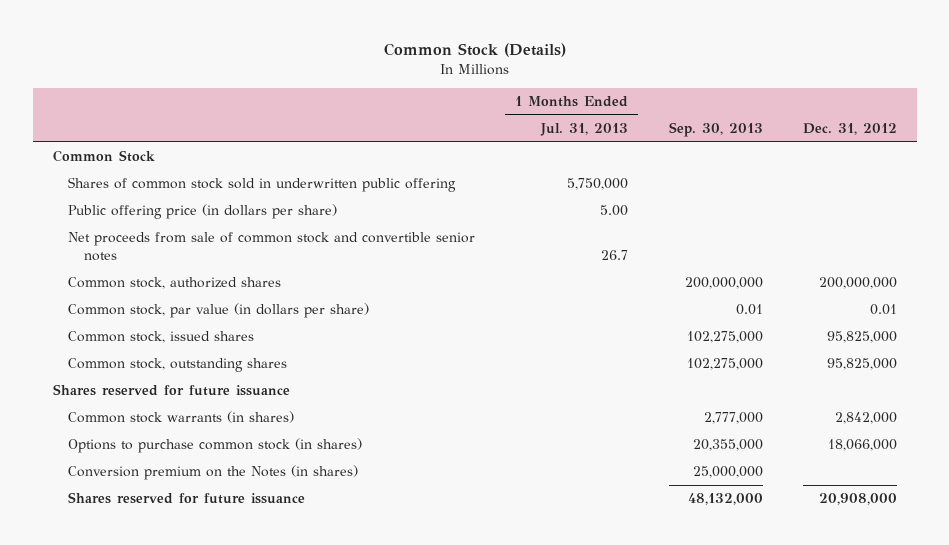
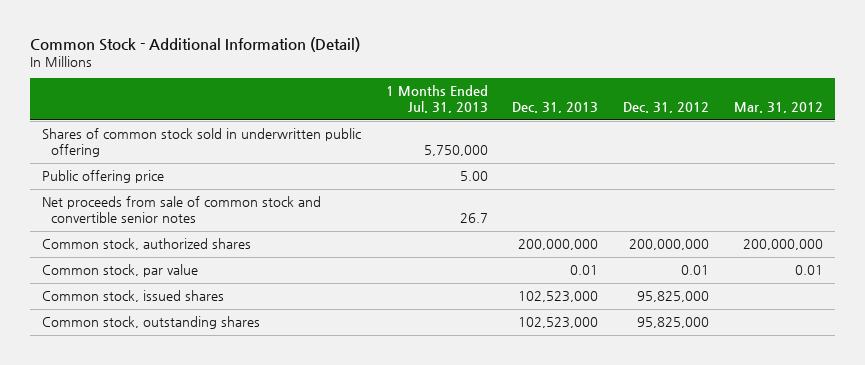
[383,42,566,57] Common Stock (Details) -> [29,36,360,52] Common Stock - Additional Information (Detail)
[668,122,763,138] Sep. 30, 2013 -> none
none -> [512,102,599,114] Dec. 31, 2013
none -> [733,102,823,114] Mar. 31, 2012
[52,150,155,163] Common Stock -> none
[68,204,338,220] Public offering price (in dollars per share) -> [41,170,164,184] Public offering price
[68,303,370,319] Common stock, par value (in dollars per share) -> [41,264,198,278] Common stock, par value
[52,384,290,397] Shares reserved for future issuance -> none
[68,411,295,424] Common stock warrants (in shares) -> none
[68,438,363,454] Options to purchase common stock (in shares) -> none
[68,465,359,481] Conversion premium on the Notes (in shares) -> none
[68,492,306,505] Shares reserved for future issuance -> none

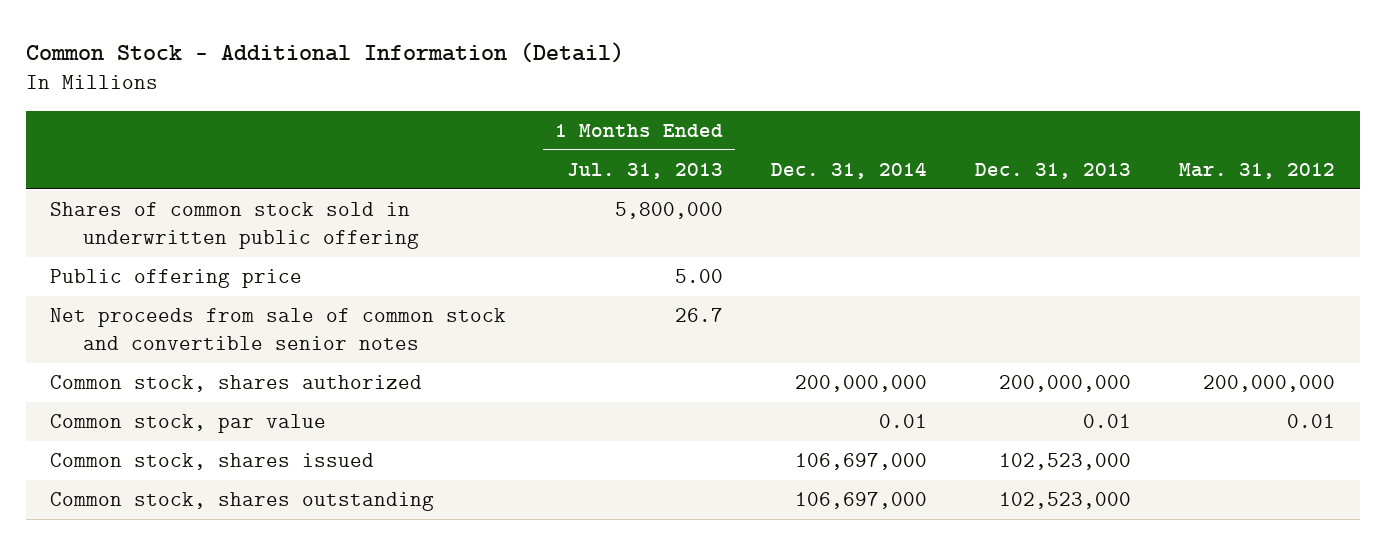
[623,102,710,114] Dec. 31, 2012 -> none
none -> [770,161,927,179] Dec. 31, 2014
[423,145,488,157] 5,750,000 -> [614,202,723,220] 5,800,000
[41,238,251,251] Common stock, authorized shares -> [50,375,423,393] Common stock, shares authorized
[41,290,224,303] Common stock, issued shares -> [50,453,375,471] Common stock, shares issued
[41,316,260,330] Common stock, outstanding shares -> [50,492,435,512] Common stock, shares outstanding

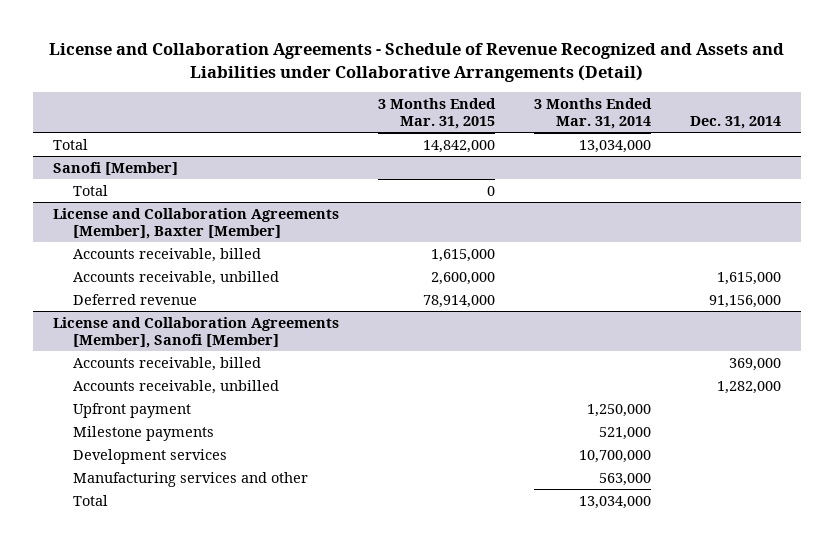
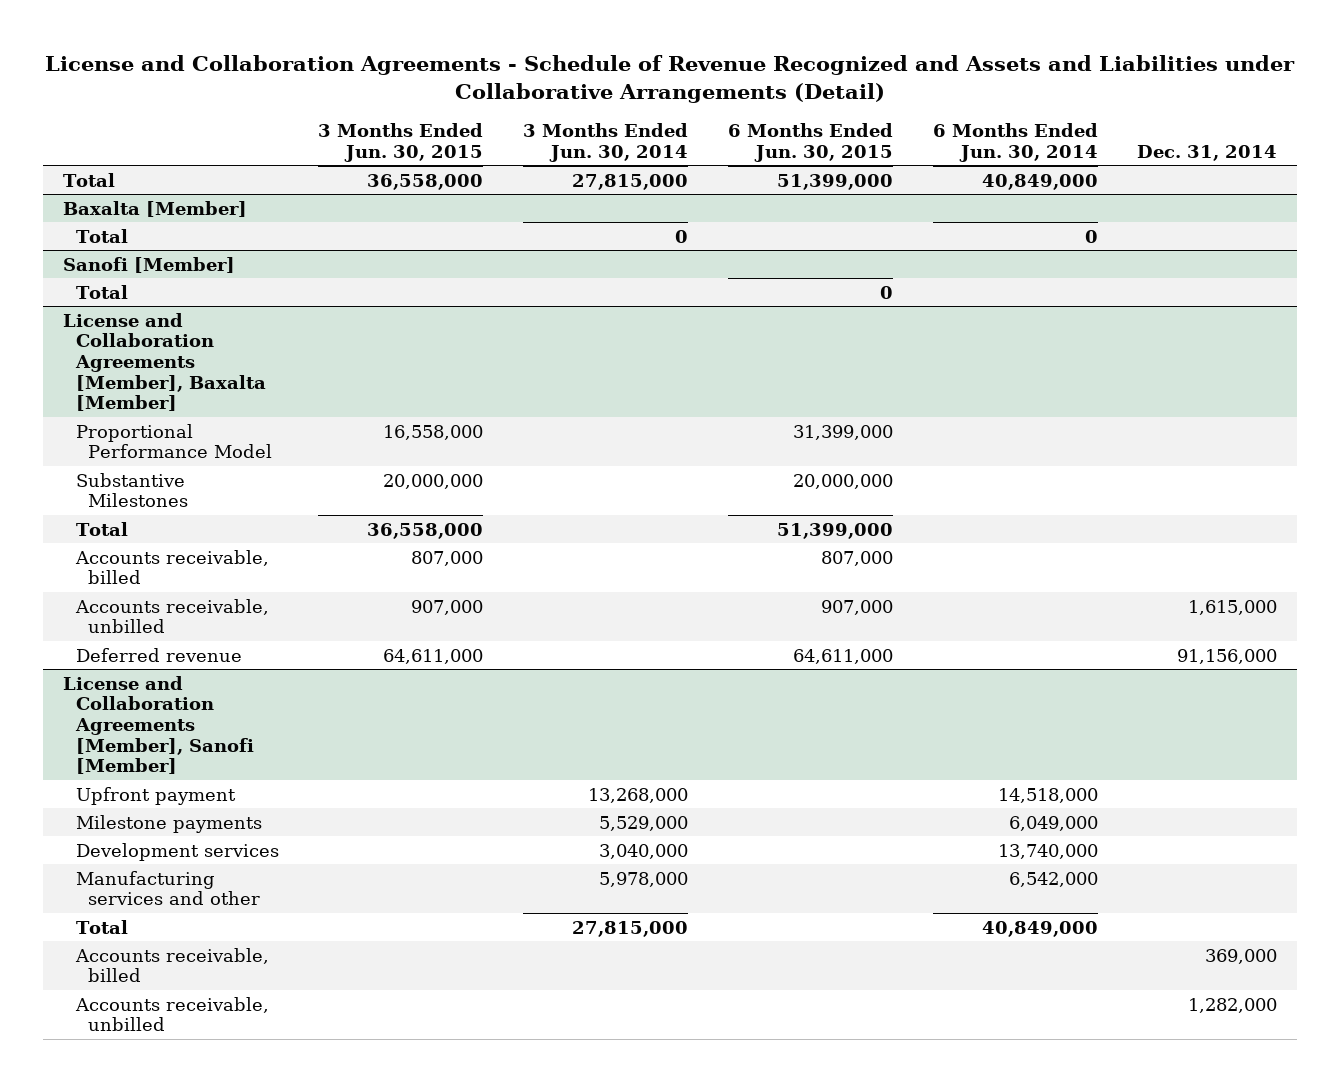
[377,97,496,130] 3 Months Ended Mar. 31, 2015 -> none
[534,97,653,130] 3 Months Ended Mar. 31, 2014 -> none
none -> [318,123,484,162] 3 Months Ended Jun. 30, 2015
none -> [523,123,689,162] 3 Months Ended Jun. 30, 2014
none -> [727,123,893,162] 6 Months Ended Jun. 30, 2015
none -> [932,123,1098,162] 6 Months Ended Jun. 30, 2014
none -> [63,200,248,217] Baxalta [Member]
none -> [75,228,128,243] Total
[52,207,339,240] License and Collaboration Agreements [Member], Baxter [Member] -> [63,312,266,412] License and Collaboration Agreements [Member], Baxalta [Member]
none -> [75,423,273,459] Proportional Performance Model
none -> [75,472,189,508] Substantive Milestones
none -> [75,521,128,536] Total
[72,356,261,371] Accounts receivable, billed -> [74,947,269,983] Accounts receivable, billed
[72,379,279,394] Accounts receivable, unbilled -> [74,996,269,1032] Accounts receivable, unbilled

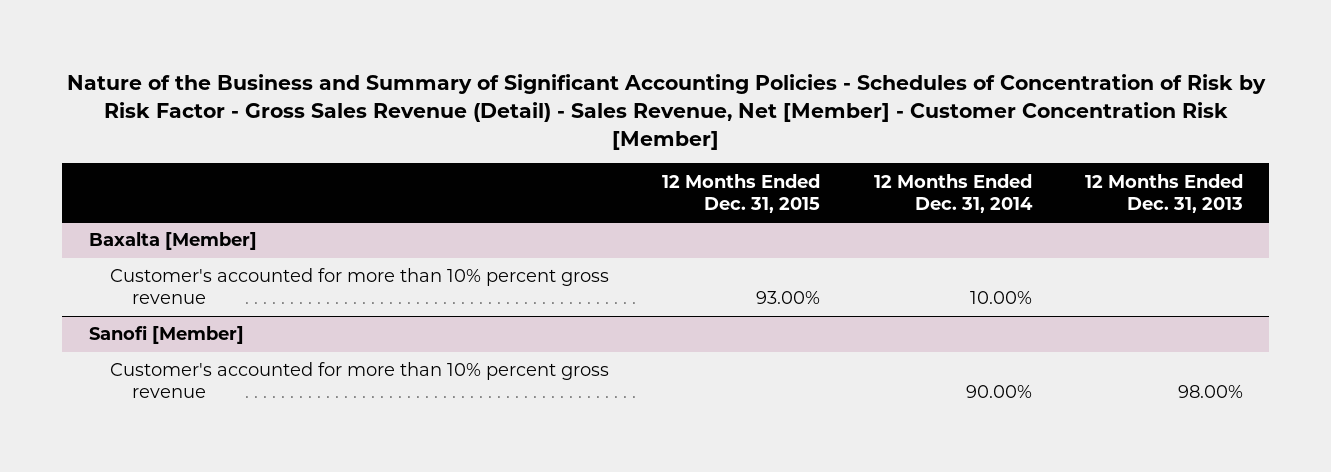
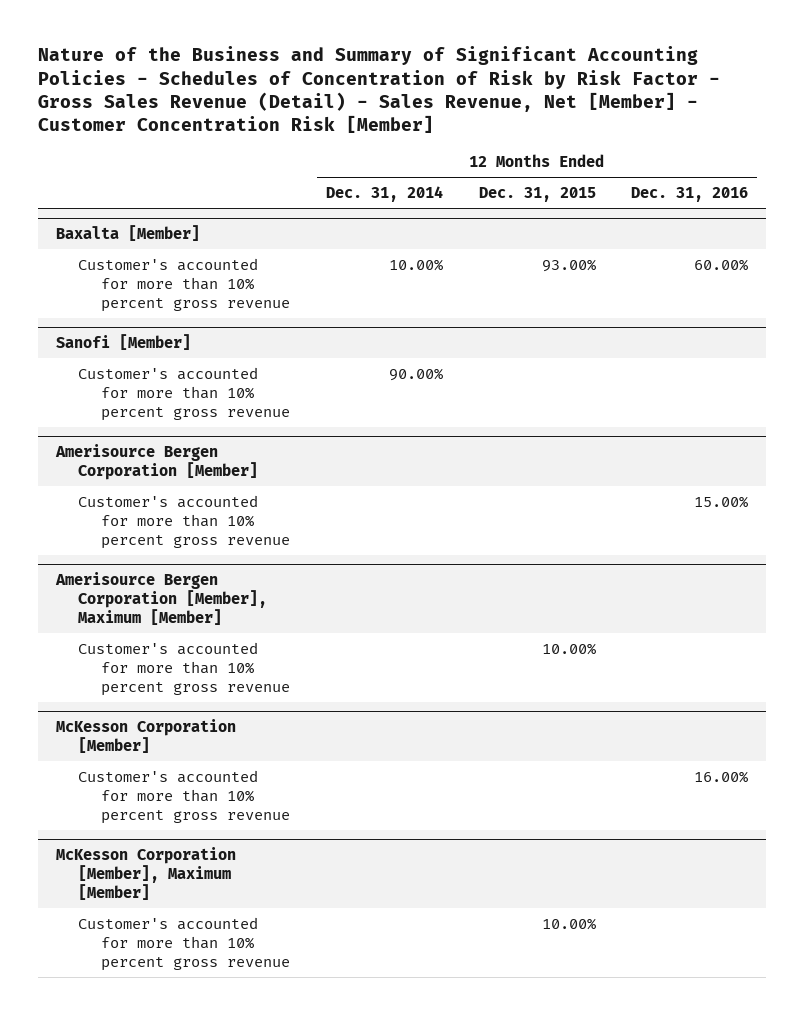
[1084,173,1243,213] 12 Months Ended Dec. 31, 2013 -> none
none -> [631,187,749,203] Dec. 31, 2016
none -> [54,444,259,481] Amerisource Bergen Corporation [Member]
none -> [78,494,290,549] Customer's accounted for more than 10% percent gross revenue
none -> [54,572,268,626] Amerisource Bergen Corporation [Member], Maximum [Member]
none -> [78,641,290,696] Customer's accounted for more than 10% percent gross revenue
none -> [55,719,236,754] McKesson Corporation [Member]
none -> [78,769,290,824] Customer's accounted for more than 10% percent gross revenue
none -> [55,847,236,901] McKesson Corporation [Member], Maximum [Member]
none -> [78,916,290,971] Customer's accounted for more than 10% percent gross revenue

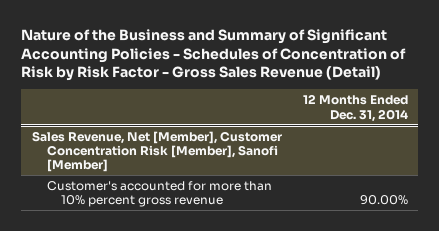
[37,46,720,134] Nature of the Business and Summary of Significant Accounting Policies - Schedules of Concentration of Risk by Risk Factor - Gross Sales Revenue (Detail) - Sales Revenue, Net [Member] - Customer Concentration Risk [Member] -> [21,29,407,82] Nature of the Business and Summary of Significant Accounting Policies - Schedules of Concentration of Risk by Risk Factor - Gross Sales Revenue (Detail)
[478,187,596,203] Dec. 31, 2015 -> none
[631,187,749,203] Dec. 31, 2016 -> none
[55,225,200,242] Baxalta [Member] -> none
[78,257,290,312] Customer's accounted for more than 10% percent gross revenue -> none
[55,334,191,351] Sanofi [Member] -> [31,130,282,173] Sales Revenue, Net [Member], Customer Concentration Risk [Member], Sanofi [Member]
[54,444,259,481] Amerisource Bergen Corporation [Member] -> none
[78,494,290,549] Customer's accounted for more than 10% percent gross revenue -> none
[54,572,268,626] Amerisource Bergen Corporation [Member], Maximum [Member] -> none
[78,641,290,696] Customer's accounted for more than 10% percent gross revenue -> none
[55,719,236,754] McKesson Corporation [Member] -> none
[78,769,290,824] Customer's accounted for more than 10% percent gross revenue -> none
[55,847,236,901] McKesson Corporation [Member], Maximum [Member] -> none
[78,916,290,971] Customer's accounted for more than 10% percent gross revenue -> none

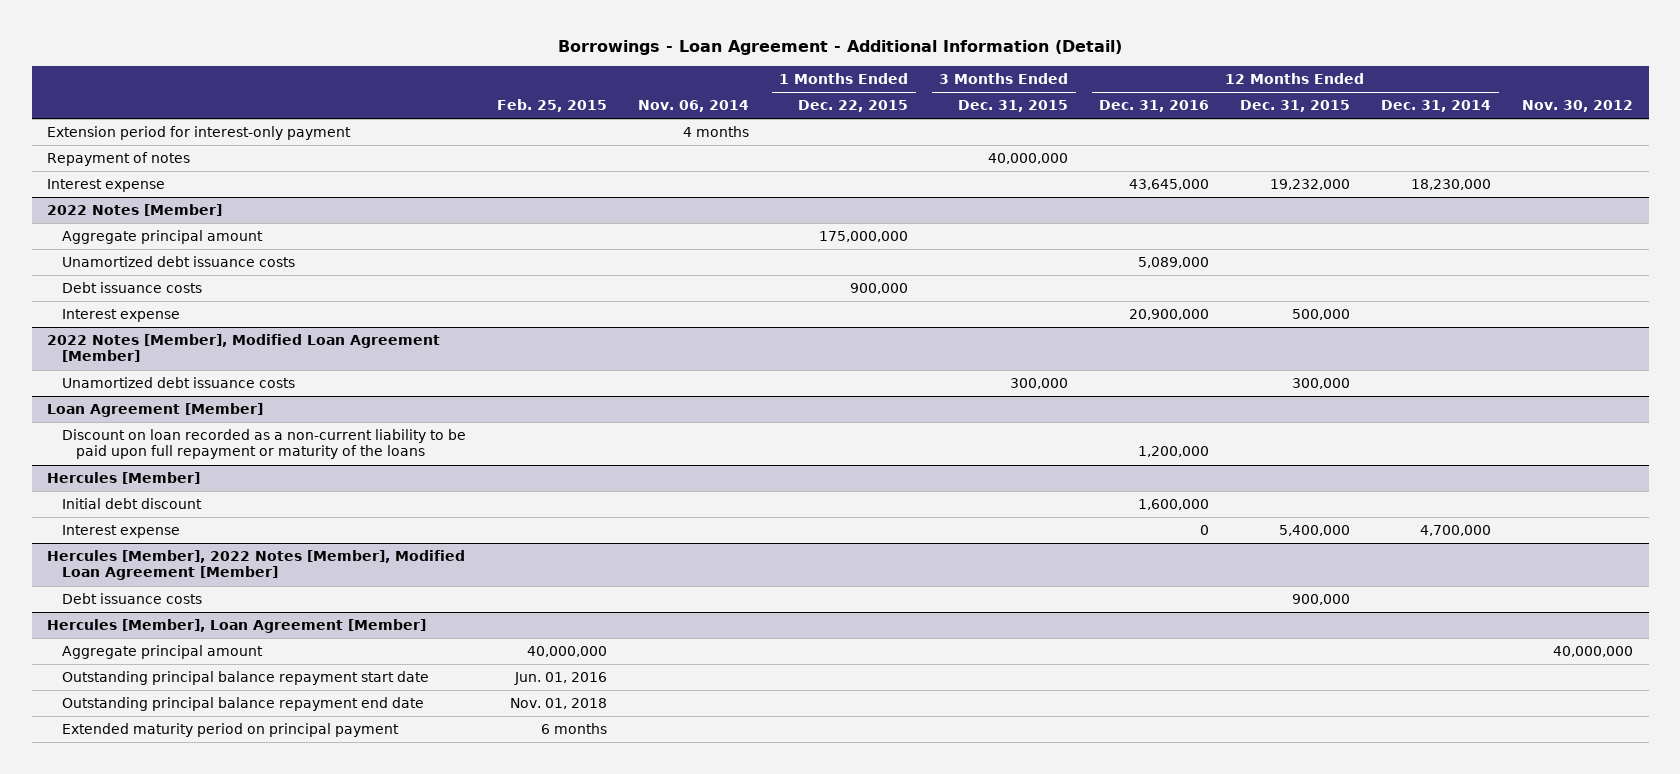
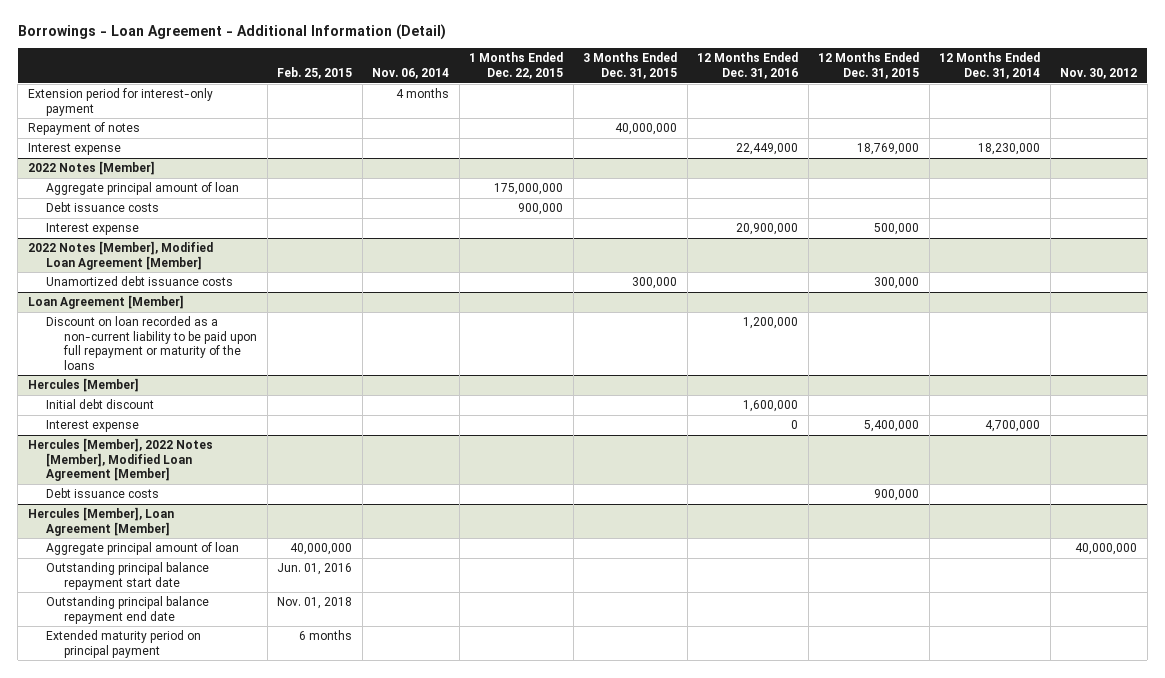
[1129,179,1210,191] 43,645,000 -> [736,143,799,156] 22,449,000
[1270,179,1351,191] 19,232,000 -> [857,143,920,156] 18,769,000
[61,256,295,268] Unamortized debt issuance costs -> none
[61,230,263,245] Aggregate principal amount -> [45,182,239,196] Aggregate principal amount of loan
[61,645,263,660] Aggregate principal amount -> [45,542,239,556] Aggregate principal amount of loan

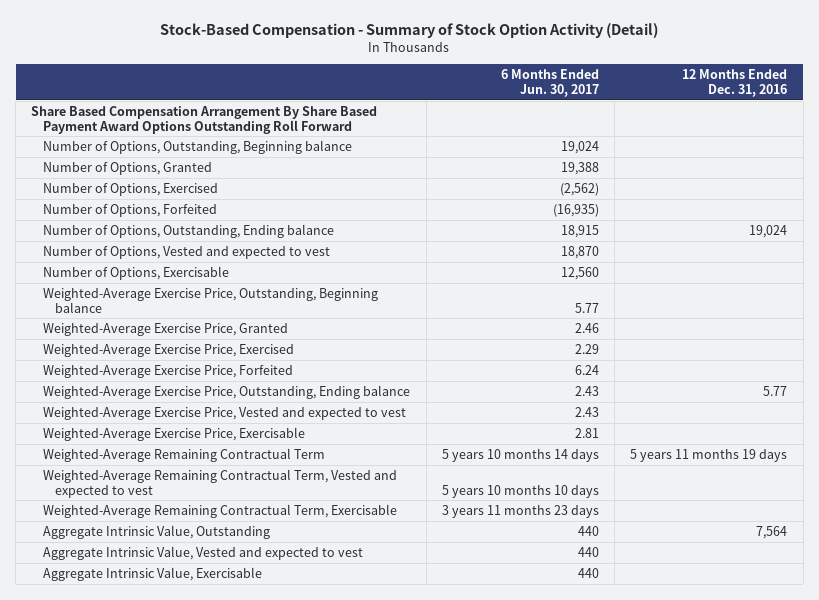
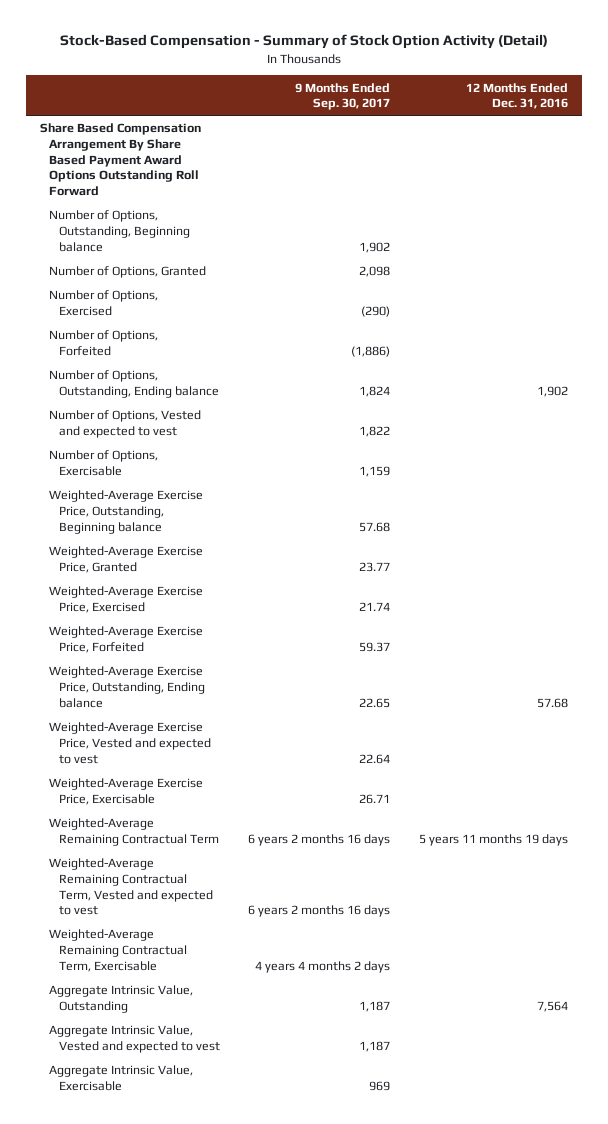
[500,69,599,97] 6 Months Ended Jun. 30, 2017 -> none
none -> [295,82,391,111] 9 Months Ended Sep. 30, 2017
[749,225,788,239] 19,024 -> [537,386,569,398] 1,902
[763,386,788,397] 5.77 -> [537,697,569,708] 57.68

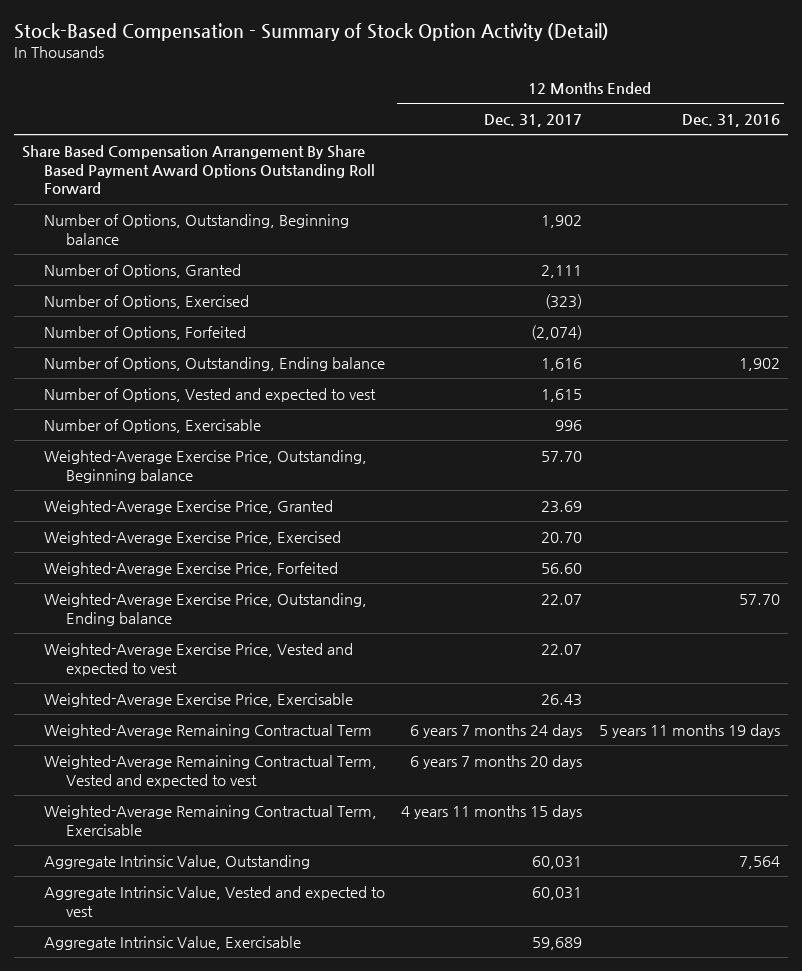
[295,82,391,111] 9 Months Ended Sep. 30, 2017 -> none
none -> [484,113,583,127] Dec. 31, 2017
[537,697,569,708] 57.68 -> [738,593,780,605] 57.70

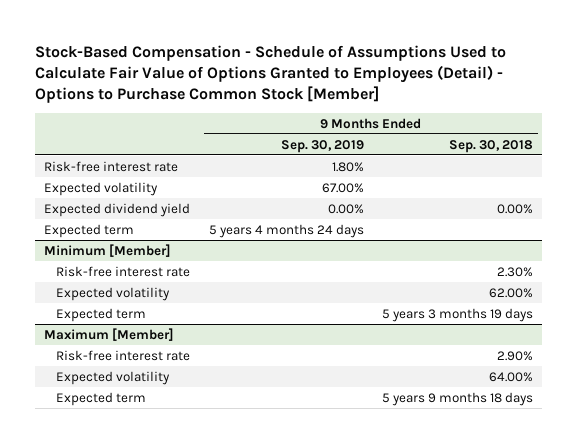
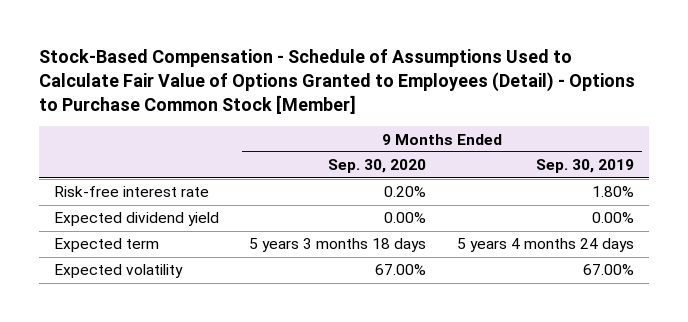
[448,139,533,153] Sep. 30, 2018 -> none
none -> [328,159,427,174] Sep. 30, 2020
[44,243,172,257] Minimum [Member] -> none
[56,265,191,277] Risk-free interest rate -> none
[56,286,171,301] Expected volatility -> none
[56,307,147,322] Expected term -> none
[44,327,175,341] Maximum [Member] -> none
[56,349,191,361] Risk-free interest rate -> none
[56,370,171,385] Expected volatility -> none
[56,391,147,406] Expected term -> none
[44,181,159,196] Expected volatility -> [54,264,184,279] Expected volatility

